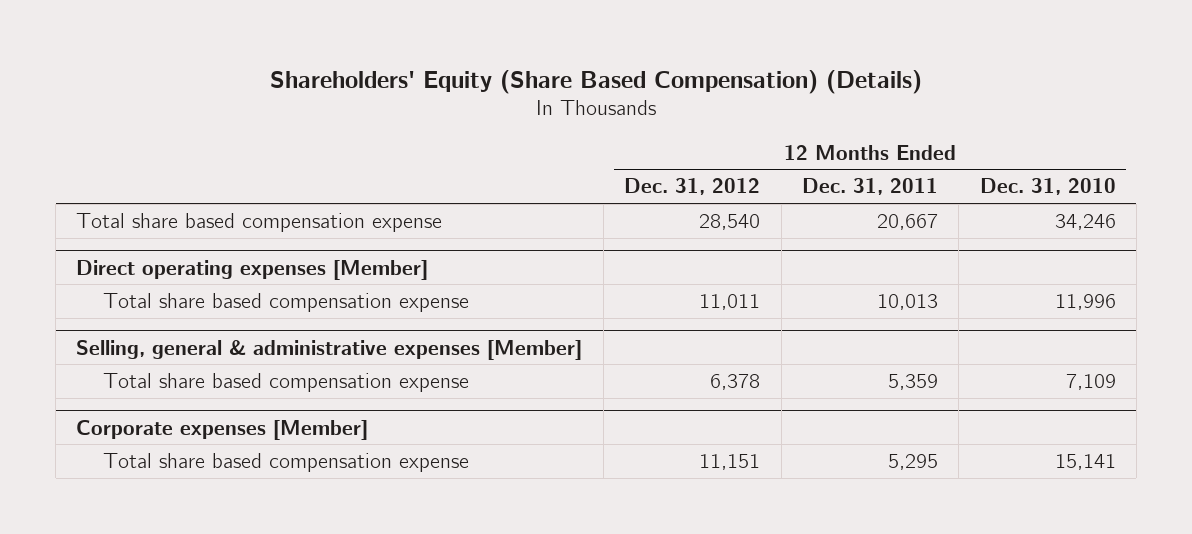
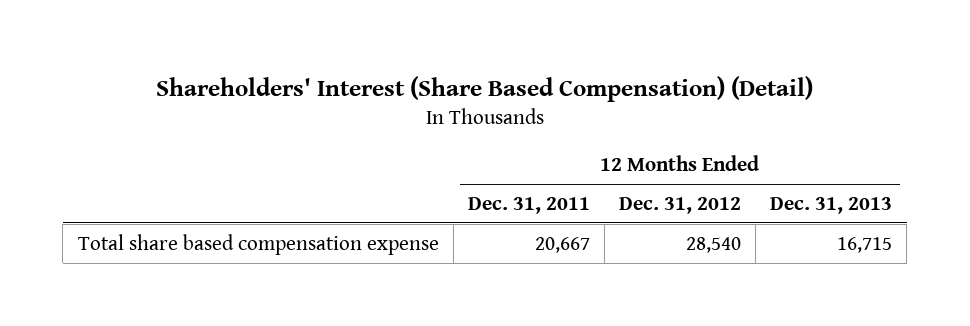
[270,69,923,94] Shareholders' Equity (Share Based Compensation) (Details) -> [155,75,813,102] Shareholders' Interest (Share Based Compensation) (Detail)
[979,178,1116,196] Dec. 31, 2010 -> none
none -> [770,196,893,214] Dec. 31, 2013
[76,259,429,280] Direct operating expenses [Member] -> none
[102,292,469,312] Total share based compensation expense -> none
[76,339,583,360] Selling, general & administrative expenses [Member] -> none
[102,372,469,392] Total share based compensation expense -> none
[76,419,369,440] Corporate expenses [Member] -> none
[102,452,469,472] Total share based compensation expense -> none

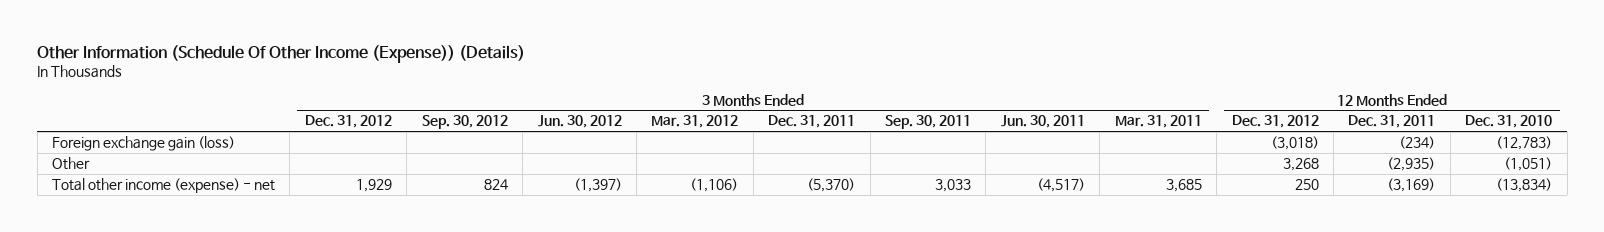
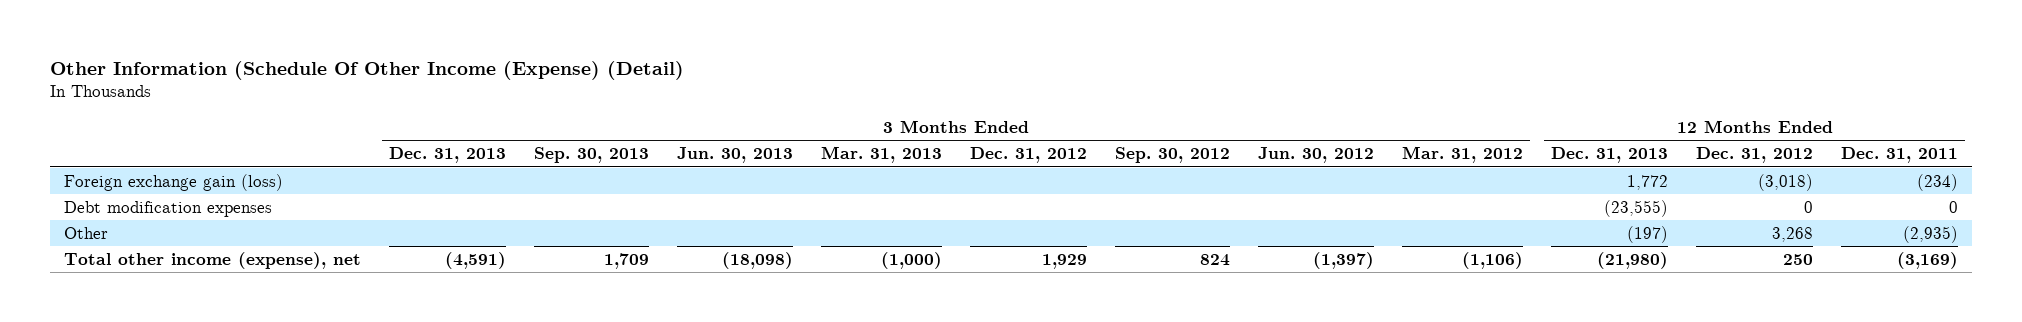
[37,44,526,63] Other Information (Schedule Of Other Income (Expense)) (Details) -> [49,61,684,81] Other Information (Schedule Of Other Income (Expense) (Detail)
[768,115,856,129] Dec. 31, 2011 -> none
[885,115,972,130] Sep. 30, 2011 -> none
[1000,115,1085,129] Jun. 30, 2011 -> none
[1114,115,1202,129] Mar. 31, 2011 -> none
[1465,115,1553,129] Dec. 31, 2010 -> none
none -> [388,147,506,164] Dec. 31, 2013
none -> [533,147,649,164] Sep. 30, 2013
none -> [676,147,793,164] Jun. 30, 2013
none -> [820,146,942,164] Mar. 31, 2013
none -> [1551,147,1669,164] Dec. 31, 2013
none -> [63,200,272,217] Debt modification expenses
[52,178,276,194] Total other income (expense) - net -> [63,251,361,269] Total other income (expense), net

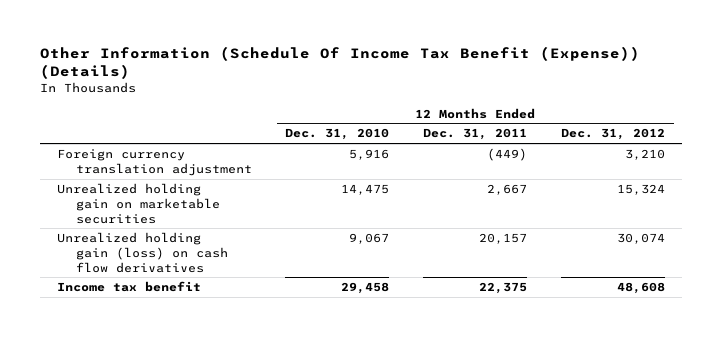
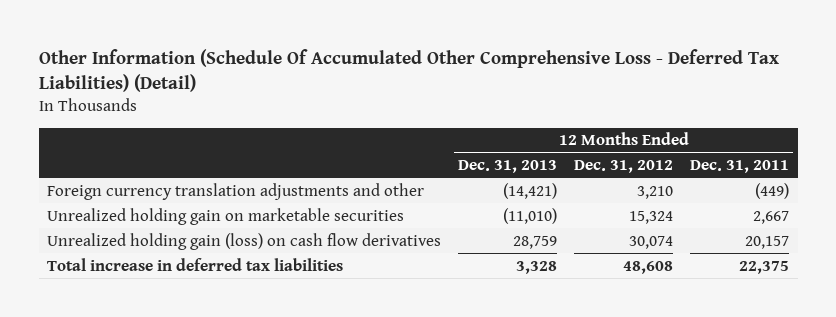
[40,46,641,80] Other Information (Schedule Of Income Tax Benefit (Expense)) (Details) -> [38,48,779,93] Other Information (Schedule Of Accumulated Other Comprehensive Loss - Deferred Tax Liabilities) (Detail)
[285,128,390,141] Dec. 31, 2010 -> none
none -> [458,160,558,174] Dec. 31, 2013
[57,148,252,176] Foreign currency translation adjustment -> [47,182,425,200] Foreign currency translation adjustments and other
[57,280,202,292] Income tax benefit -> [47,257,344,271] Total increase in deferred tax liabilities

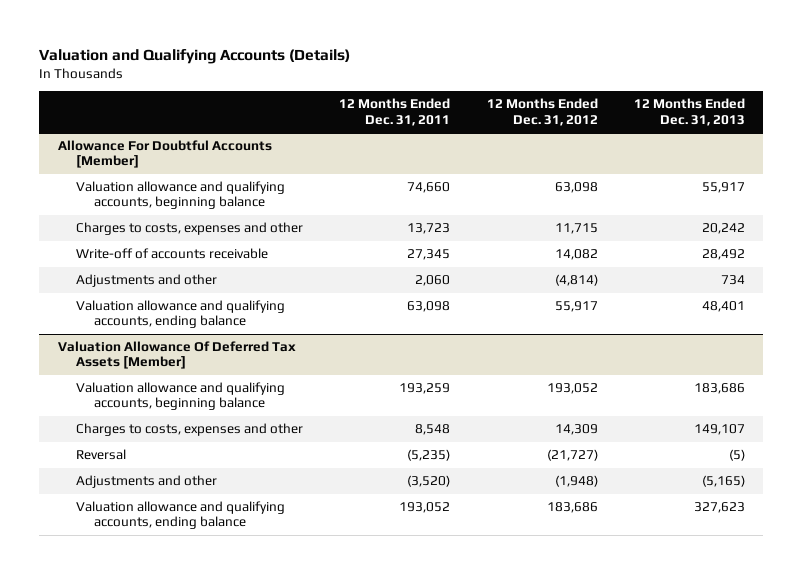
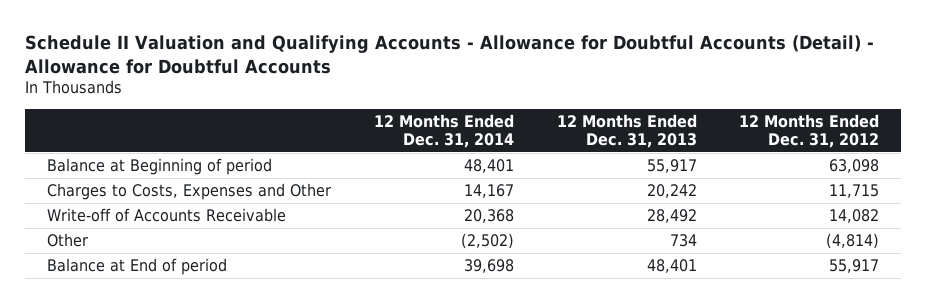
[39,49,351,65] Valuation and Qualifying Accounts (Details) -> [25,34,875,74] Schedule II Valuation and Qualifying Accounts - Allowance for Doubtful Accounts (Detail) - Allowance for Doubtful Accounts
[339,98,451,126] 12 Months Ended Dec. 31, 2011 -> none
none -> [373,113,514,148] 12 Months Ended Dec. 31, 2014
[57,140,272,169] Allowance For Doubtful Accounts [Member] -> none
[57,341,296,370] Valuation Allowance Of Deferred Tax Assets [Member] -> none
[75,382,285,411] Valuation allowance and qualifying accounts, beginning balance -> none
[75,423,303,437] Charges to costs, expenses and other -> none
[75,449,126,461] Reversal -> none
[75,475,217,489] Adjustments and other -> none
[75,501,285,530] Valuation allowance and qualifying accounts, ending balance -> none
[75,181,285,210] Valuation allowance and qualifying accounts, beginning balance -> [46,157,272,175] Balance at Beginning of period
[75,222,303,236] Charges to costs, expenses and other -> [46,182,331,200] Charges to Costs, Expenses and Other
[75,248,268,260] Write-off of accounts receivable -> [46,207,286,222] Write-off of Accounts Receivable
[75,274,217,288] Adjustments and other -> [46,232,88,247] Other
[75,300,285,329] Valuation allowance and qualifying accounts, ending balance -> [46,257,227,275] Balance at End of period

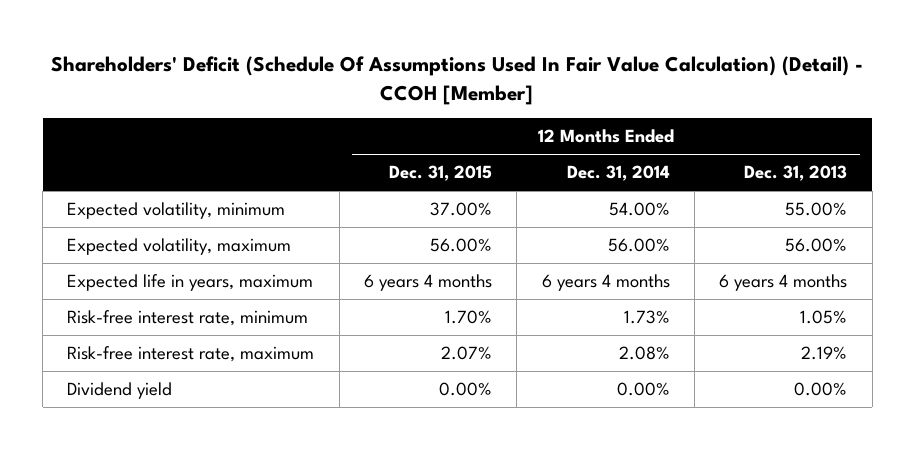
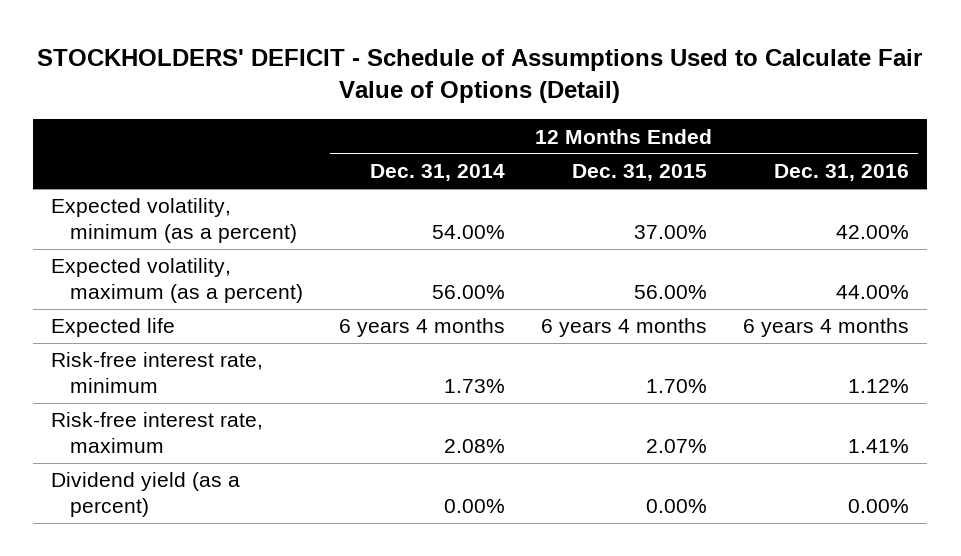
[51,56,864,105] Shareholders' Deficit (Schedule Of Assumptions Used In Fair Value Calculation) (Detail) - CCOH [Member] -> [37,48,923,104] STOCKHOLDERS' DEFICIT - Schedule of Assumptions Used to Calculate Fair Value of Options (Detail)
[744,165,848,182] Dec. 31, 2013 -> none
none -> [774,164,910,182] Dec. 31, 2016
[67,202,286,220] Expected volatility, minimum -> [51,198,298,244] Expected volatility, minimum (as a percent)
[67,238,292,256] Expected volatility, maximum -> [51,258,304,304] Expected volatility, maximum (as a percent)
[67,274,314,292] Expected life in years, maximum -> [51,318,176,338] Expected life
[67,382,173,400] Dividend yield -> [51,472,241,518] Dividend yield (as a percent)

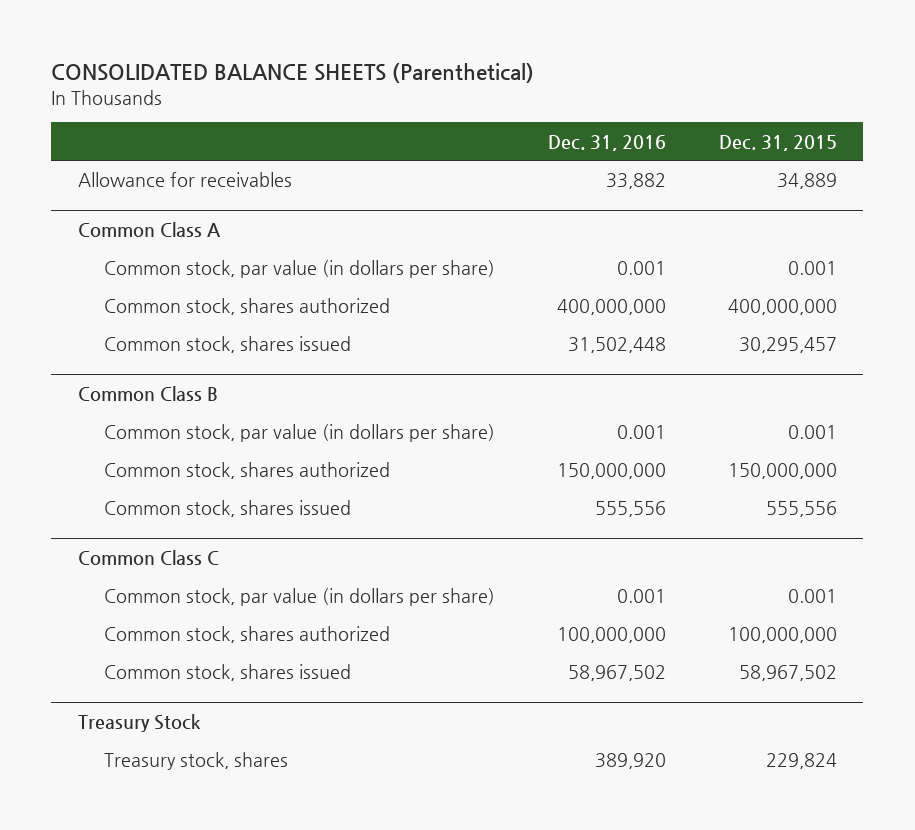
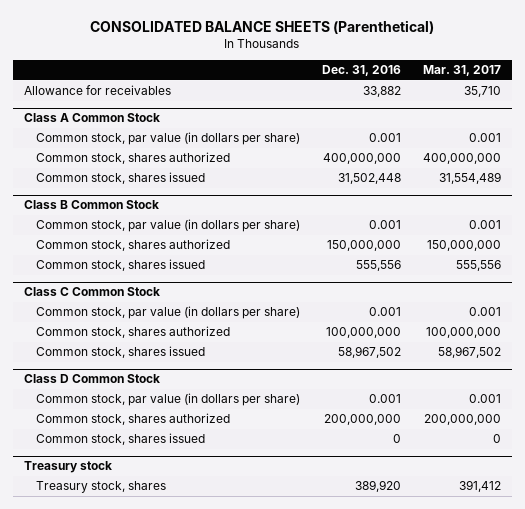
[719,134,838,151] Dec. 31, 2015 -> none
none -> [422,65,501,77] Mar. 31, 2017
[77,222,221,238] Common Class A -> [23,113,160,123] Class A Common Stock
[77,386,218,402] Common Class B -> [23,200,159,210] Class B Common Stock
[77,550,219,566] Common Class C -> [23,287,160,297] Class C Common Stock
none -> [23,374,160,384] Class D Common Stock
none -> [36,393,301,407] Common stock, par value (in dollars per share)
none -> [36,413,231,426] Common stock, shares authorized
none -> [36,433,206,446] Common stock, shares issued
[77,714,201,733] Treasury Stock -> [23,461,112,474] Treasury stock

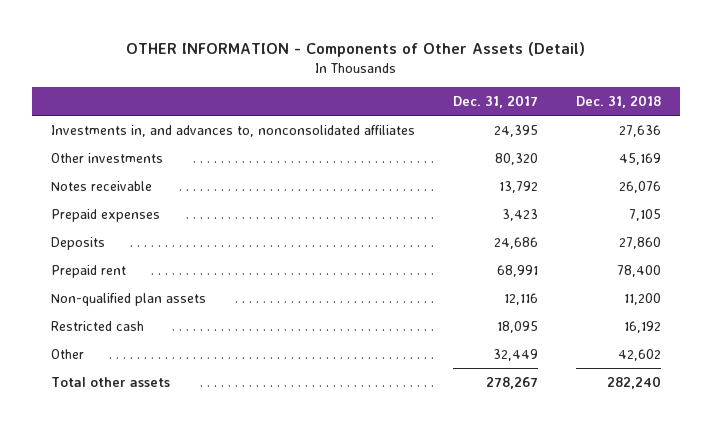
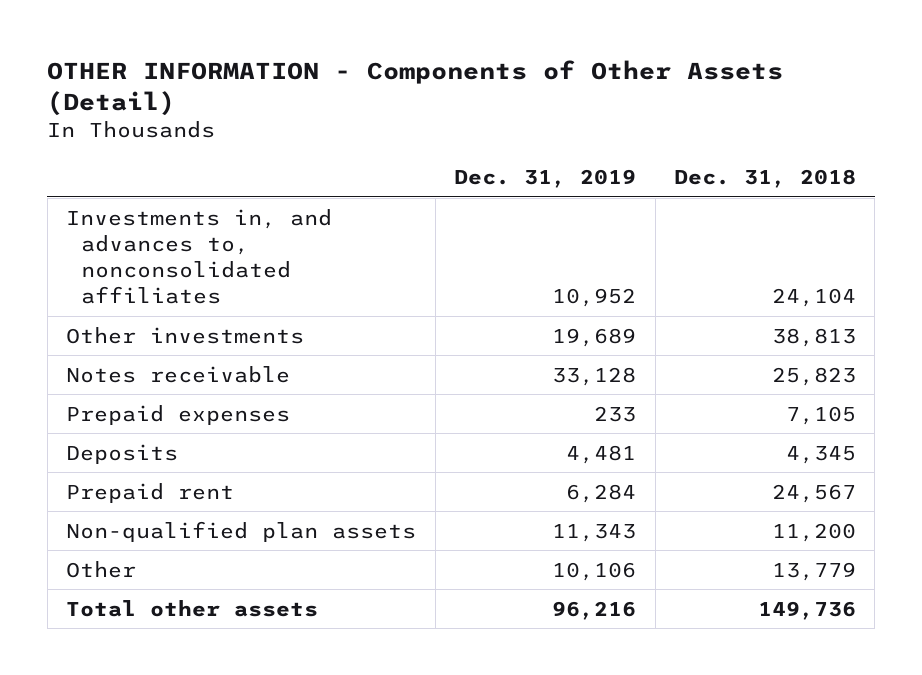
[453,94,539,108] Dec. 31, 2017 -> none
none -> [454,169,637,189] Dec. 31, 2019
[618,124,661,137] 27,636 -> [771,287,856,307] 24,104
[618,152,661,165] 45,169 -> [771,327,856,347] 38,813
[618,180,661,193] 26,076 -> [771,366,856,386] 25,823
[618,236,661,249] 27,860 -> [785,445,856,464] 4,345
[616,264,661,277] 78,400 -> [771,483,856,503] 24,567
[51,320,145,331] Restricted cash -> none
[617,348,661,361] 42,602 -> [771,561,856,581] 13,779
[606,375,661,389] 282,240 -> [757,600,856,620] 149,736

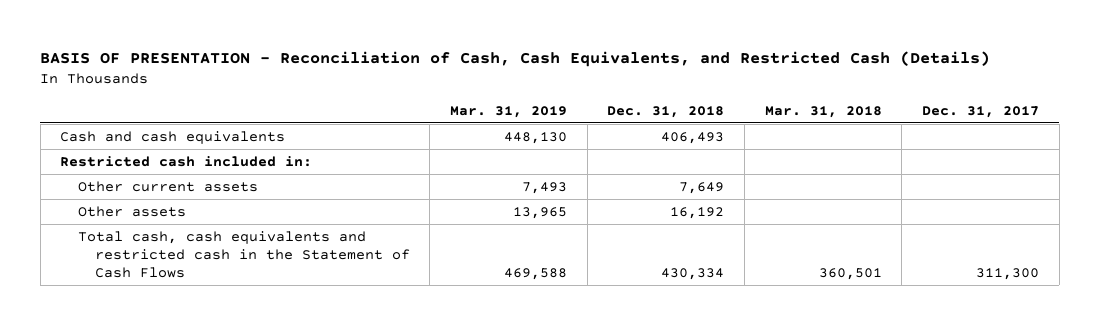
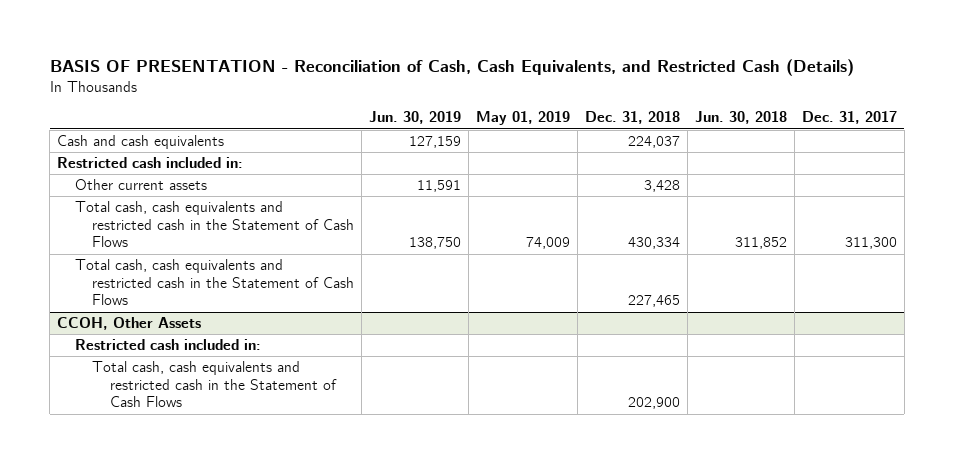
[450,105,568,118] Mar. 31, 2019 -> none
[764,105,882,118] Mar. 31, 2018 -> none
none -> [369,111,462,125] Jun. 30, 2019
none -> [476,111,571,126] May 01, 2019
none -> [694,111,787,125] Jun. 30, 2018
[661,131,725,144] 406,493 -> [627,136,680,149] 224,037
[77,205,186,217] Other assets -> none
[679,181,725,194] 7,649 -> [643,180,680,193] 3,428
none -> [74,259,355,306] Total cash, cash equivalents and restricted cash in the Statement of Cash Flows
none -> [57,317,202,331] CCOH, Other Assets
none -> [74,339,261,351] Restricted cash included in:
none -> [92,361,337,408] Total cash, cash equivalents and restricted cash in the Statement of Cash Flows

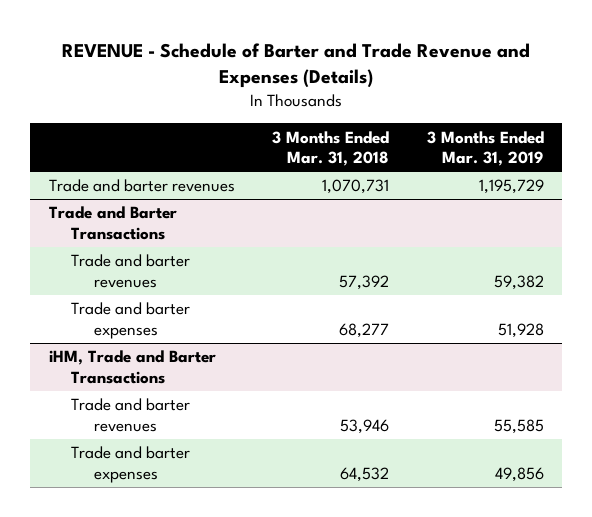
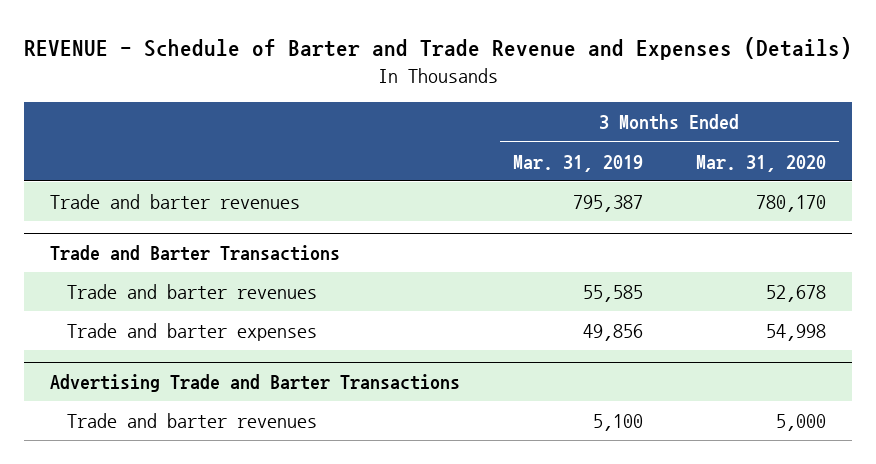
[272,130,390,167] 3 Months Ended Mar. 31, 2018 -> none
none -> [695,154,826,172] Mar. 31, 2020
[478,179,544,195] 1,195,729 -> [573,195,644,213] 795,387
[71,254,191,288] Trade and barter revenues -> none
[71,302,191,339] Trade and barter expenses -> none
[48,350,216,384] iHM, Trade and Barter Transactions -> none
none -> [50,374,461,393] Advertising Trade and Barter Transactions
none -> [67,413,318,429] Trade and barter revenues

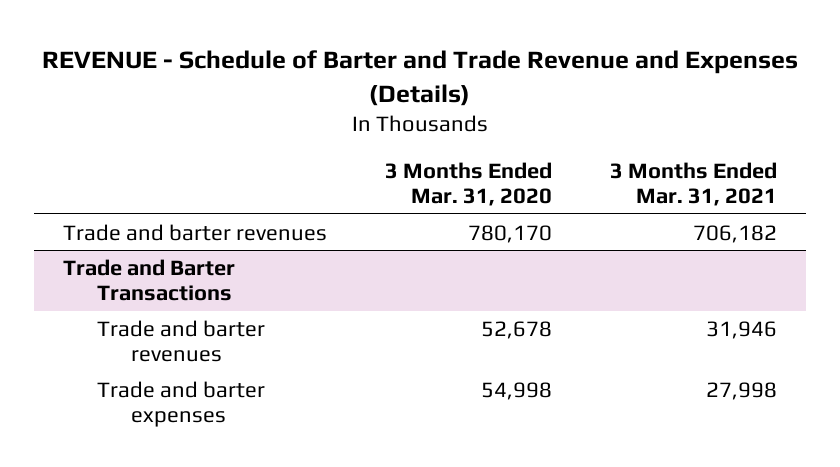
[513,154,644,172] Mar. 31, 2019 -> none
none -> [609,161,777,207] 3 Months Ended Mar. 31, 2021
[50,374,461,393] Advertising Trade and Barter Transactions -> none
[67,413,318,429] Trade and barter revenues -> none

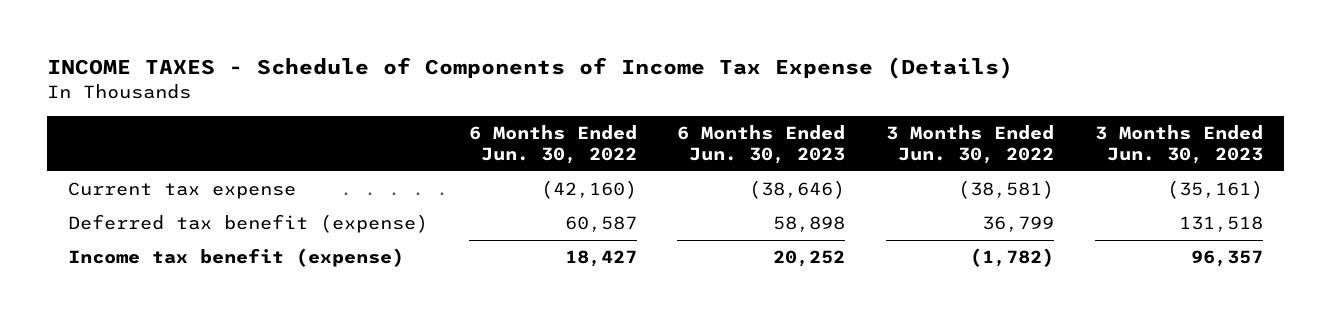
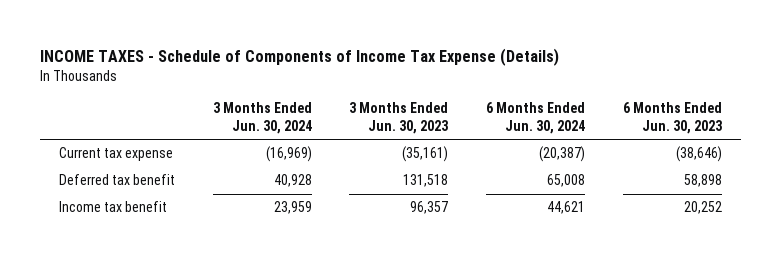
[468,124,637,164] 6 Months Ended Jun. 30, 2022 -> none
[886,124,1055,164] 3 Months Ended Jun. 30, 2022 -> none
none -> [212,102,312,135] 3 Months Ended Jun. 30, 2024
none -> [486,102,586,135] 6 Months Ended Jun. 30, 2024
[67,214,428,234] Deferred tax benefit (expense) -> [58,174,175,186] Deferred tax benefit
[67,248,404,268] Income tax benefit (expense) -> [58,201,167,213] Income tax benefit

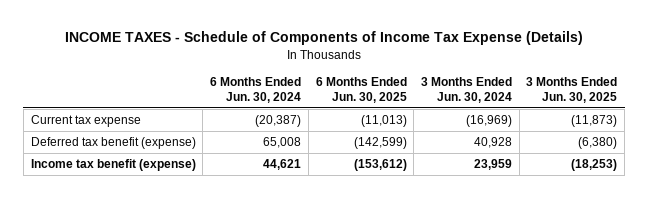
[349,102,449,135] 3 Months Ended Jun. 30, 2023 -> none
[622,102,722,135] 6 Months Ended Jun. 30, 2023 -> none
none -> [315,76,407,103] 6 Months Ended Jun. 30, 2025
none -> [526,76,618,103] 3 Months Ended Jun. 30, 2025
[58,174,175,186] Deferred tax benefit -> [30,137,196,150] Deferred tax benefit (expense)
[58,201,167,213] Income tax benefit -> [30,159,196,172] Income tax benefit (expense)

